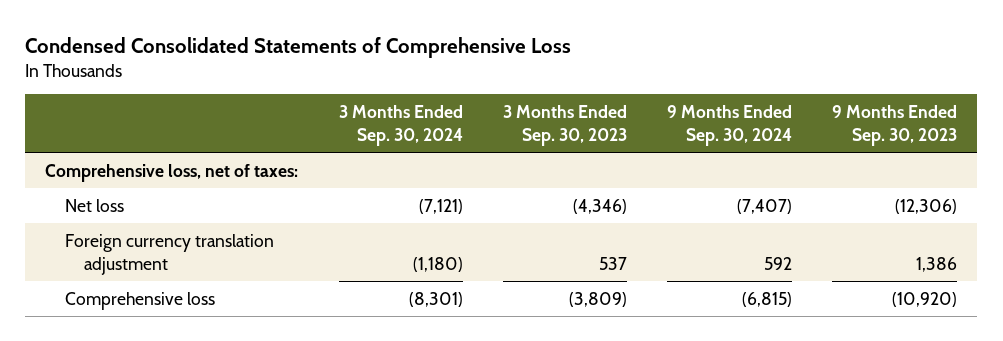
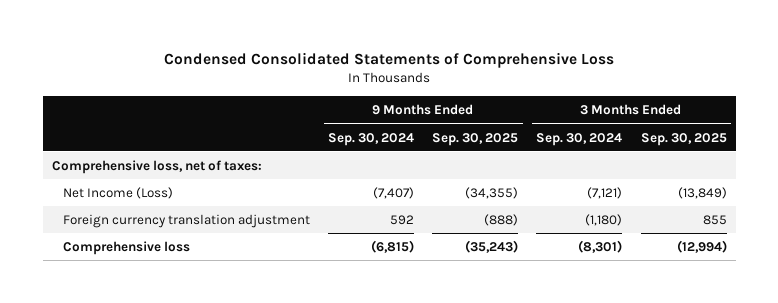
[502,105,627,146] 3 Months Ended Sep. 30, 2023 -> none
[832,105,958,146] 9 Months Ended Sep. 30, 2023 -> none
none -> [432,132,519,146] Sep. 30, 2025
none -> [640,132,727,146] Sep. 30, 2025
[64,198,124,212] Net loss -> [62,187,173,200] Net Income (Loss)

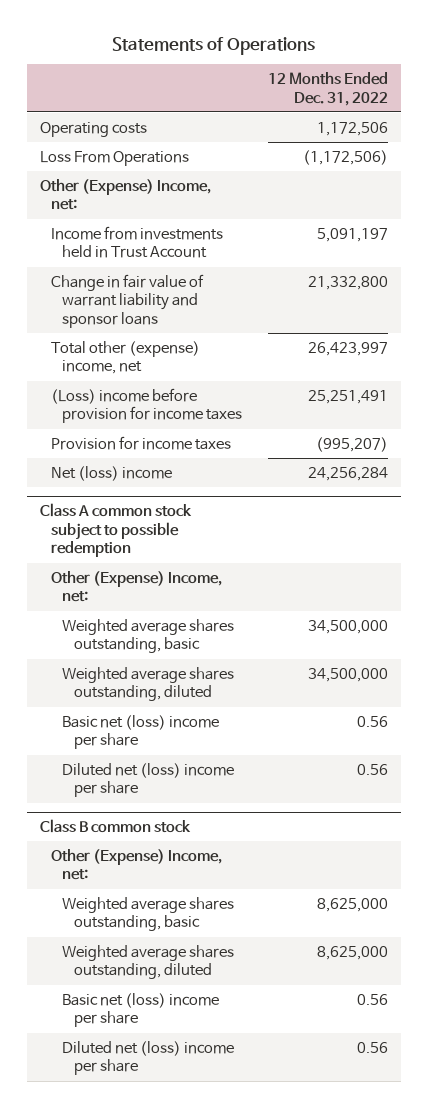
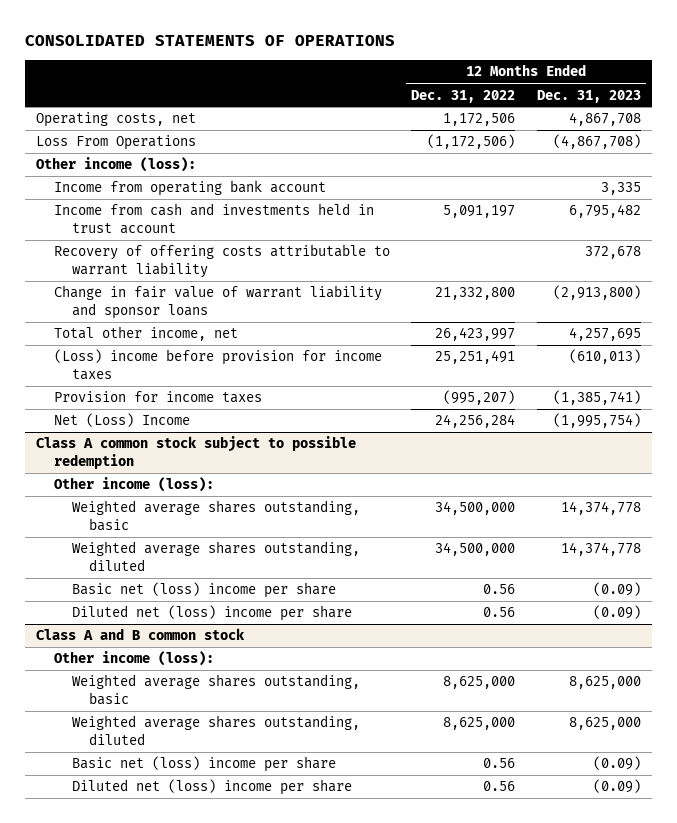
[112,36,316,55] Statements of Operations -> [25,35,396,47] CONSOLIDATED STATEMENTS OF OPERATIONS
none -> [536,89,641,103] Dec. 31, 2023
[40,121,148,137] Operating costs -> [35,112,196,128] Operating costs, net
[40,178,212,211] Other (Expense) Income, net: -> [35,157,196,173] Other income (loss):
none -> [53,180,326,197] Income from operating bank account
[51,225,224,259] Income from investments held in Trust Account -> [53,203,374,234] Income from cash and investments held in trust account
none -> [53,244,390,278] Recovery of offering costs attributable to warrant liability
[51,340,201,375] Total other (expense) income, net -> [53,326,238,342] Total other income, net
[51,465,173,481] Net (loss) income -> [53,413,190,428] Net (Loss) Income
[51,570,223,603] Other (Expense) Income, net: -> [53,477,214,493] Other income (loss):
[40,819,192,834] Class B common stock -> [35,628,245,641] Class A and B common stock
[51,848,223,881] Other (Expense) Income, net: -> [53,651,214,667] Other income (loss):

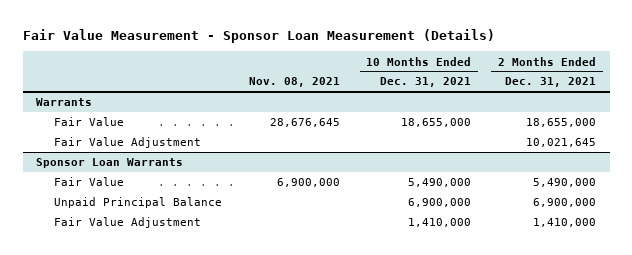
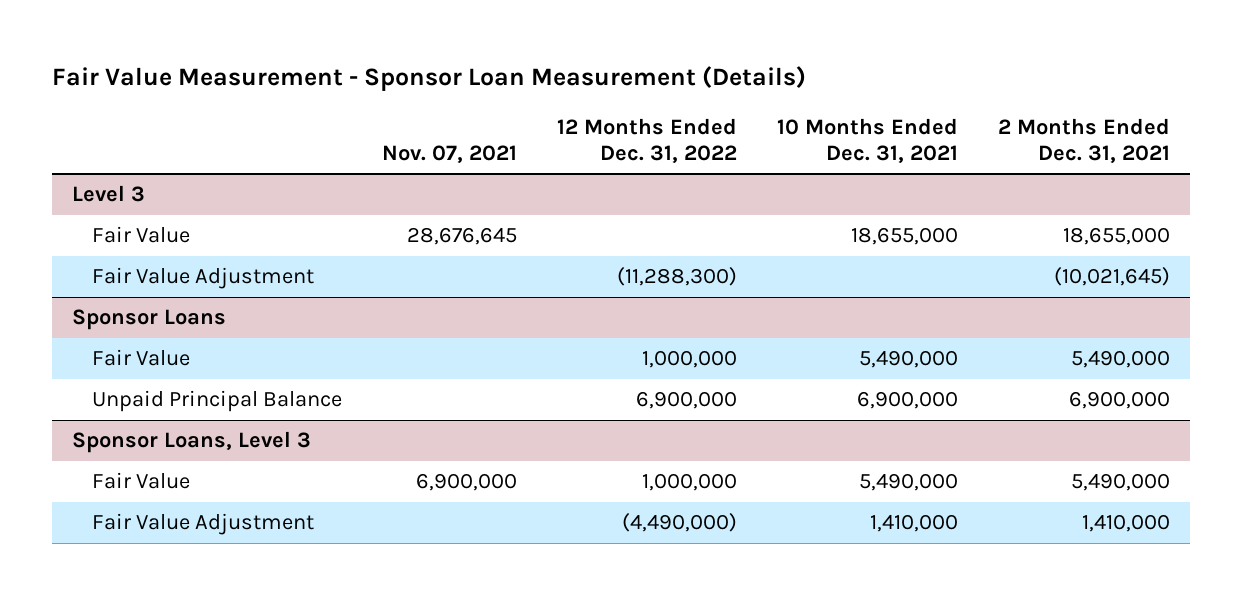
[248,77,340,88] Nov. 08, 2021 -> none
none -> [381,144,517,163] Nov. 07, 2021
none -> [556,118,737,163] 12 Months Ended Dec. 31, 2022
[36,98,93,107] Warrants -> none
none -> [71,185,145,203] Level 3
[526,138,597,148] 10,021,645 -> [1053,267,1170,287] (10,021,645)
[36,158,184,169] Sponsor Loan Warrants -> [71,309,226,331] Sponsor Loans
none -> [71,431,311,454] Sponsor Loans, Level 3
none -> [91,472,190,490] Fair Value

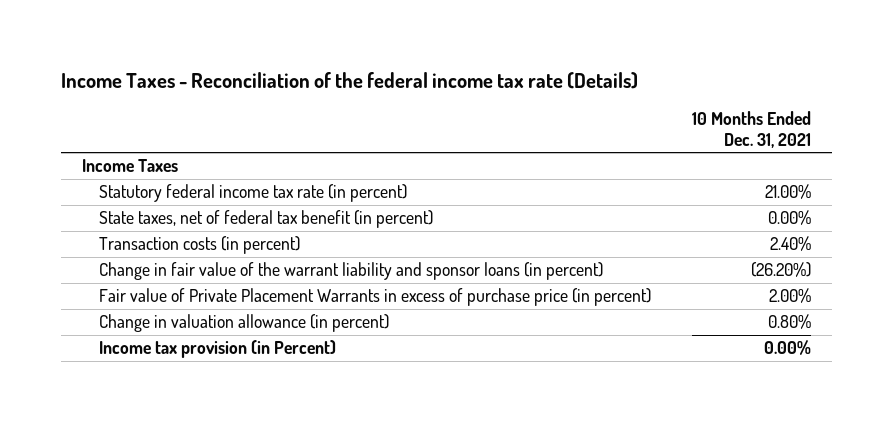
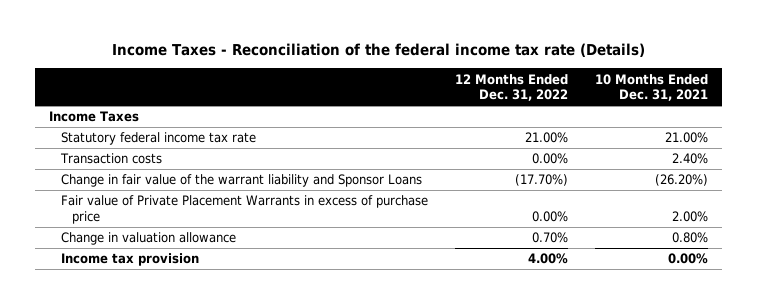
none -> [454,73,568,102] 12 Months Ended Dec. 31, 2022
[98,210,433,229] State taxes, net of federal tax benefit (in percent) -> none
[98,184,407,203] Statutory federal income tax rate (in percent) -> [60,132,256,146] Statutory federal income tax rate
[98,236,300,255] Transaction costs (in percent) -> [59,153,162,165] Transaction costs
[98,262,603,281] Change in fair value of the warrant liability and sponsor loans (in percent) -> [60,174,422,188] Change in fair value of the warrant liability and Sponsor Loans
[98,288,651,307] Fair value of Private Placement Warrants in excess of purchase price (in percent) -> [60,195,428,224] Fair value of Private Placement Warrants in excess of purchase price
[98,314,389,333] Change in valuation allowance (in percent) -> [60,232,236,246] Change in valuation allowance
[98,340,336,359] Income tax provision (in Percent) -> [60,253,199,267] Income tax provision

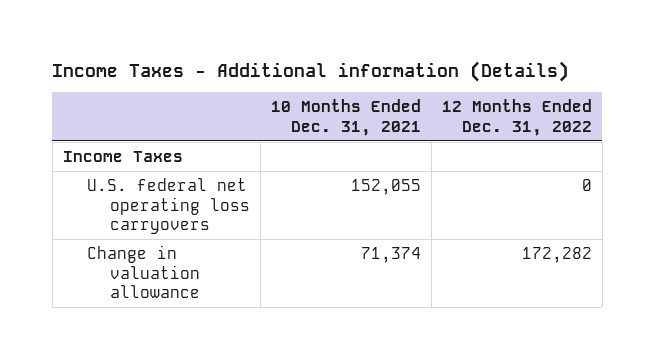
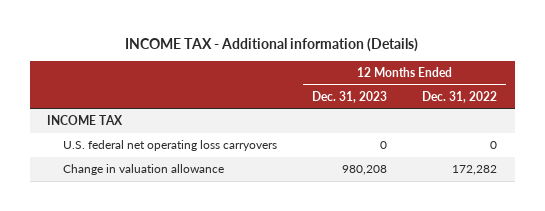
[52,60,570,82] Income Taxes - Additional information (Details) -> [125,37,419,52] INCOME TAX - Additional information (Details)
[271,99,422,136] 10 Months Ended Dec. 31, 2021 -> none
none -> [312,90,388,103] Dec. 31, 2023
[62,150,183,162] Income Taxes -> [47,115,124,126] INCOME TAX

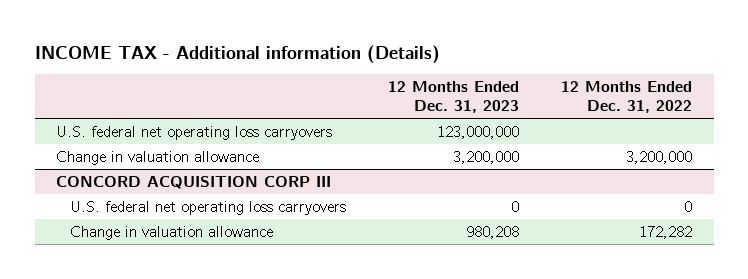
[47,115,124,126] INCOME TAX -> none
none -> [55,125,332,140] U.S. federal net operating loss carryovers
none -> [55,150,259,165] Change in valuation allowance
none -> [55,175,331,189] CONCORD ACQUISITION CORP III

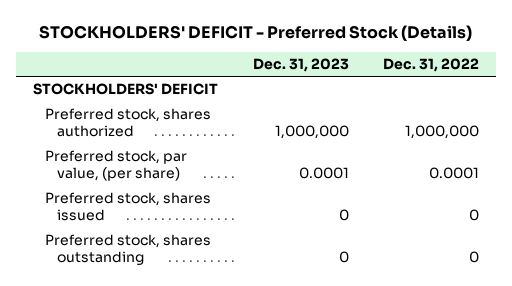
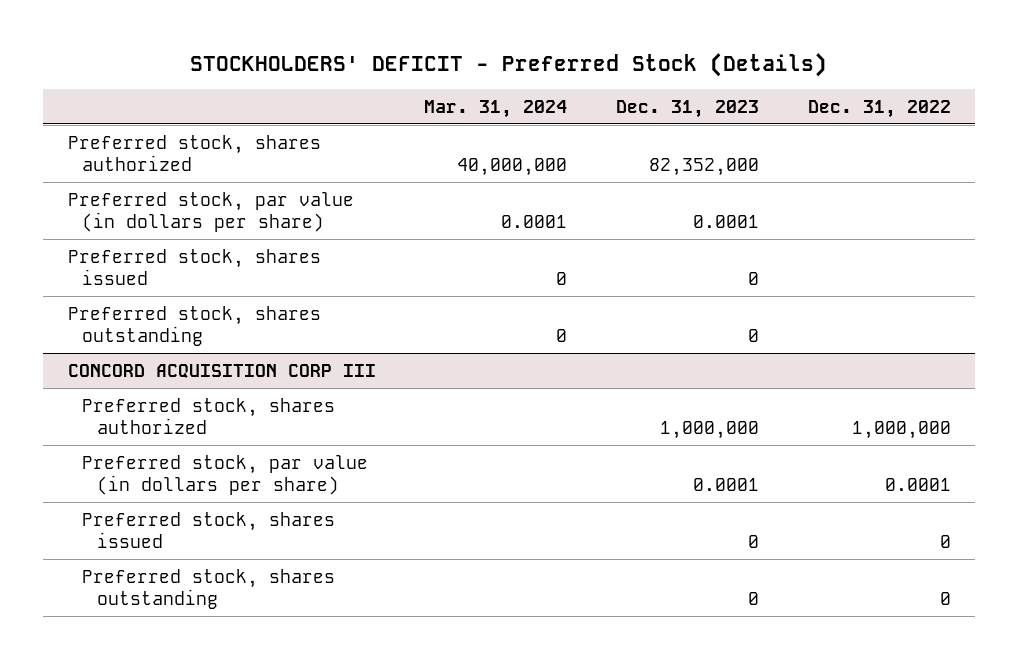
none -> [424,99,568,118] Mar. 31, 2024
[33,83,219,96] STOCKHOLDERS' DEFICIT -> none
none -> [67,134,321,171] Preferred stock, shares authorized
none -> [67,191,354,232] Preferred stock, par value (in dollars per share)
none -> [67,248,321,285] Preferred stock, shares issued
none -> [67,305,321,346] Preferred stock, shares outstanding
none -> [67,363,376,378] CONCORD ACQUISITION CORP III
[45,150,188,182] Preferred stock, par value, (per share) -> [82,454,369,495] Preferred stock, par value (in dollars per share)

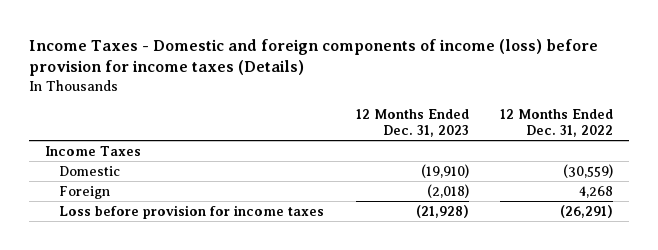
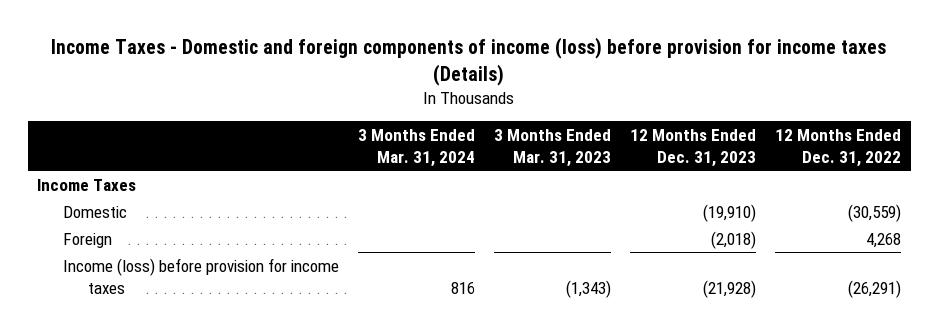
none -> [357,128,475,167] 3 Months Ended Mar. 31, 2024
none -> [494,128,612,167] 3 Months Ended Mar. 31, 2023
[58,204,324,219] Loss before provision for income taxes -> [62,257,339,294] Income (loss) before provision for income taxes

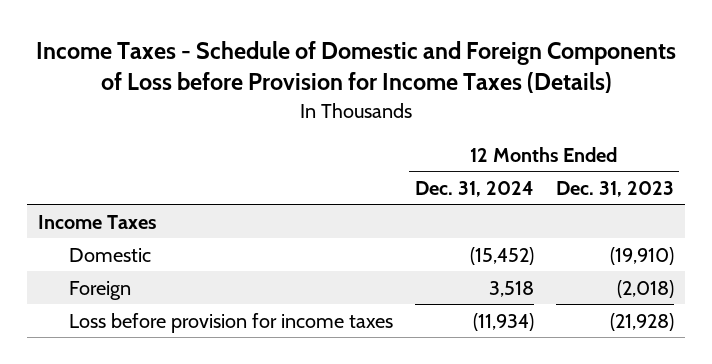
[51,37,887,86] Income Taxes - Domestic and foreign components of income (loss) before provision for income taxes (Details) -> [36,40,677,94] Income Taxes - Schedule of Domestic and Foreign Components of Loss before Provision for Income Taxes (Details)
[357,128,475,167] 3 Months Ended Mar. 31, 2024 -> none
[494,128,612,167] 3 Months Ended Mar. 31, 2023 -> none
[775,128,902,167] 12 Months Ended Dec. 31, 2022 -> none
none -> [414,180,534,197] Dec. 31, 2024
[62,257,339,294] Income (loss) before provision for income taxes -> [68,312,393,333] Loss before provision for income taxes

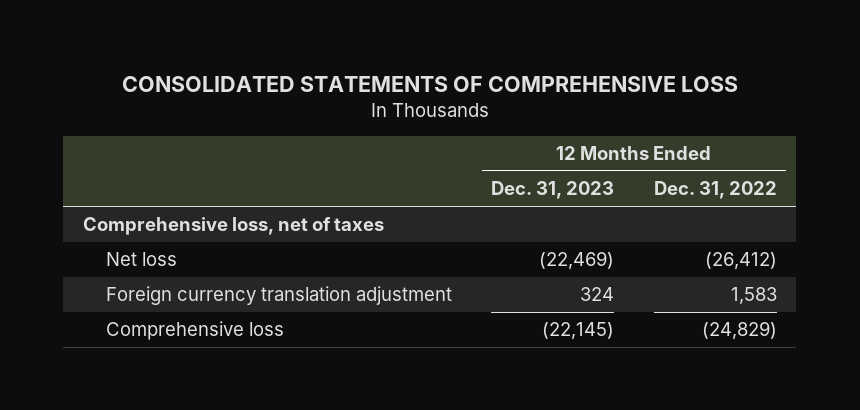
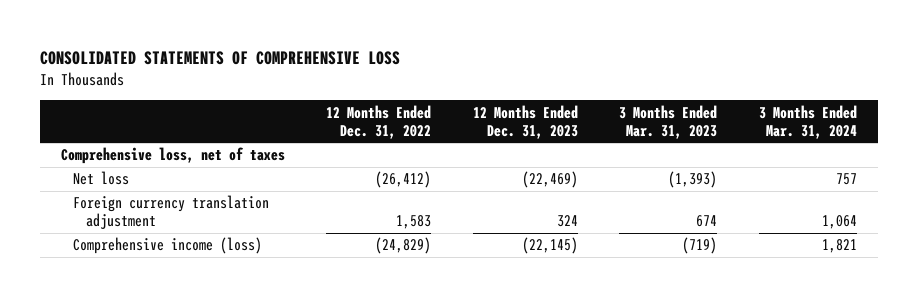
none -> [619,104,718,139] 3 Months Ended Mar. 31, 2023
none -> [758,104,857,139] 3 Months Ended Mar. 31, 2024
[106,321,285,341] Comprehensive loss -> [73,237,263,255] Comprehensive income (loss)

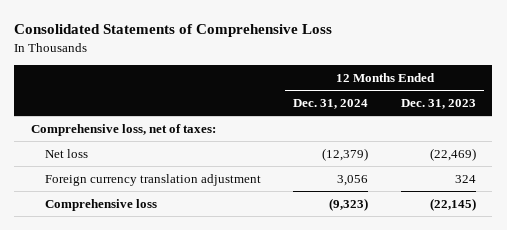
[40,51,401,66] CONSOLIDATED STATEMENTS OF COMPREHENSIVE LOSS -> [14,24,333,38] Consolidated Statements of Comprehensive Loss
[326,104,432,139] 12 Months Ended Dec. 31, 2022 -> none
[619,104,718,139] 3 Months Ended Mar. 31, 2023 -> none
[758,104,857,139] 3 Months Ended Mar. 31, 2024 -> none
none -> [293,99,369,110] Dec. 31, 2024
[60,147,285,165] Comprehensive loss, net of taxes -> [30,123,216,136] Comprehensive loss, net of taxes:
[73,237,263,255] Comprehensive income (loss) -> [44,198,157,211] Comprehensive loss

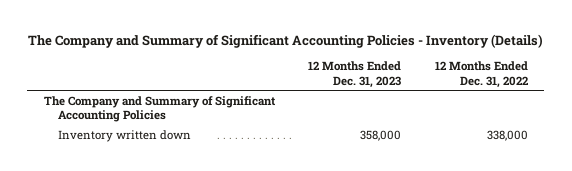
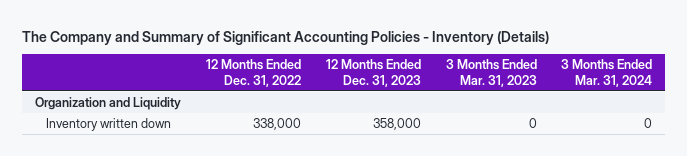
none -> [445,58,537,88] 3 Months Ended Mar. 31, 2023
none -> [561,58,653,88] 3 Months Ended Mar. 31, 2024
[43,95,276,123] The Company and Summary of Significant Accounting Policies -> [34,96,181,110] Organization and Liquidity

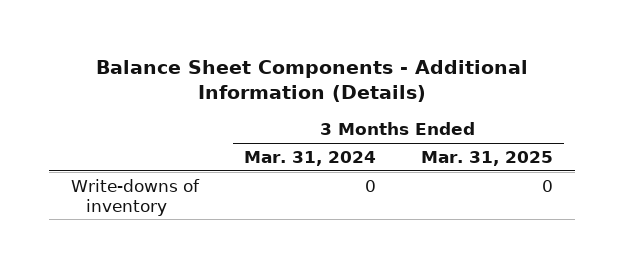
[22,30,550,45] The Company and Summary of Significant Accounting Policies - Inventory (Details) -> [95,59,528,103] Balance Sheet Components - Additional Information (Details)
[205,58,301,88] 12 Months Ended Dec. 31, 2022 -> none
[325,58,421,88] 12 Months Ended Dec. 31, 2023 -> none
[445,58,537,88] 3 Months Ended Mar. 31, 2023 -> none
none -> [420,150,553,166] Mar. 31, 2025
[34,96,181,110] Organization and Liquidity -> none
[45,117,171,131] Inventory written down -> [71,178,201,216] Write-downs of inventory

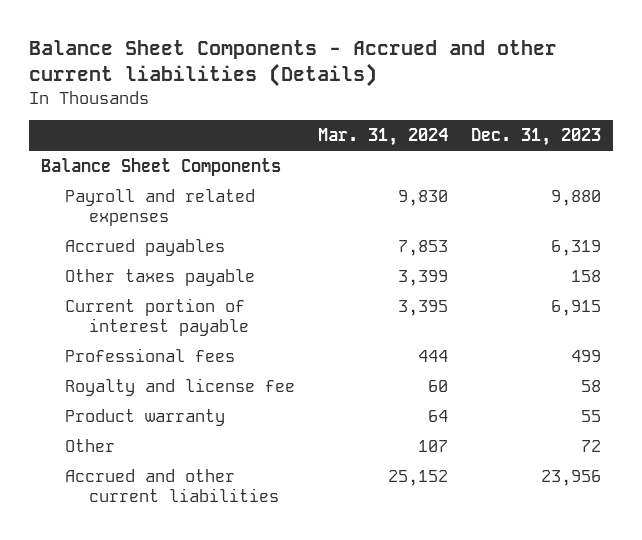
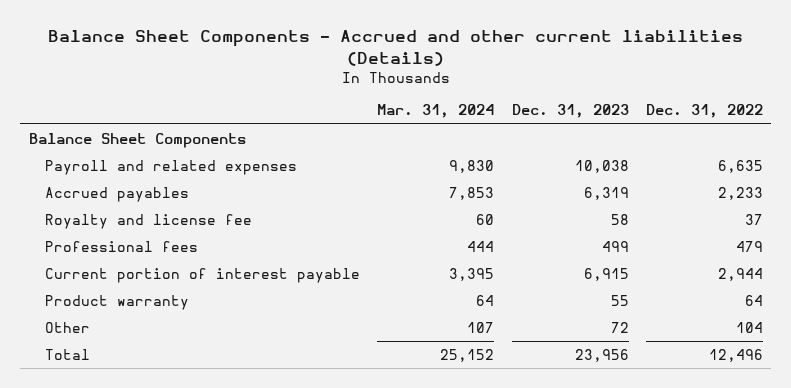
none -> [645,104,763,119] Dec. 31, 2022
[551,189,602,206] 9,880 -> [574,159,629,173] 10,038
[64,268,255,286] Other taxes payable -> none
[64,347,235,362] Professional fees -> [45,240,199,252] Professional fees
[64,297,249,336] Current portion of interest payable -> [45,267,361,283] Current portion of interest payable
[64,468,279,502] Accrued and other current liabilities -> [45,348,91,360] Total

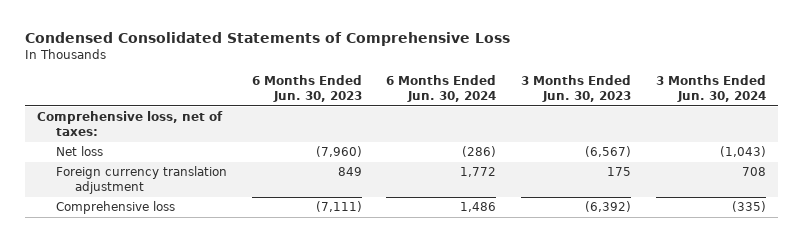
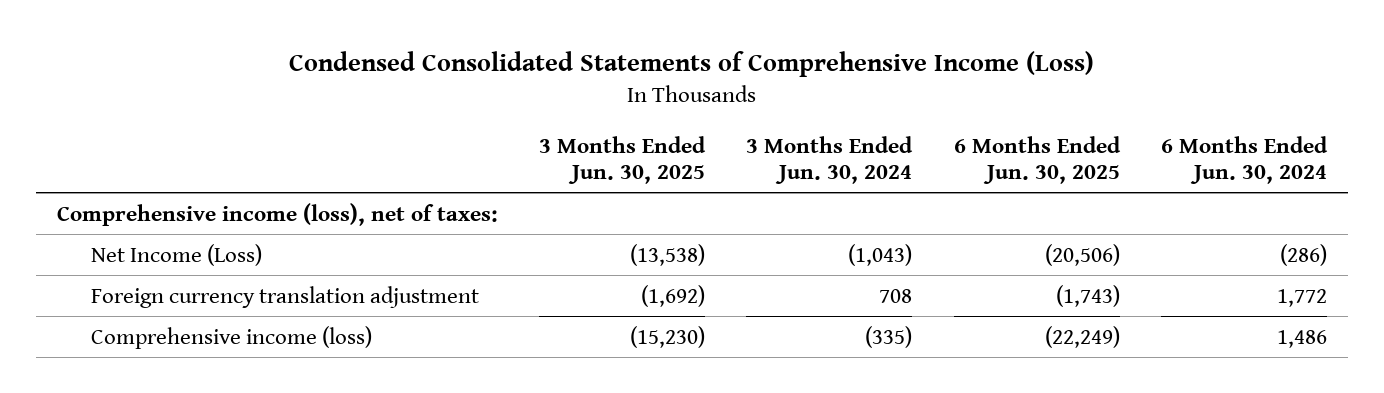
[24,31,510,46] Condensed Consolidated Statements of Comprehensive Loss -> [288,51,1094,78] Condensed Consolidated Statements of Comprehensive Income (Loss)
[251,75,362,103] 6 Months Ended Jun. 30, 2023 -> none
[521,75,632,103] 3 Months Ended Jun. 30, 2023 -> none
none -> [538,135,706,184] 3 Months Ended Jun. 30, 2025
none -> [953,135,1121,184] 6 Months Ended Jun. 30, 2025
[36,111,223,137] Comprehensive loss, net of taxes: -> [56,202,498,226] Comprehensive income (loss), net of taxes:
[55,146,103,157] Net loss -> [90,243,262,266] Net Income (Loss)
[55,201,175,215] Comprehensive loss -> [90,325,372,349] Comprehensive income (loss)

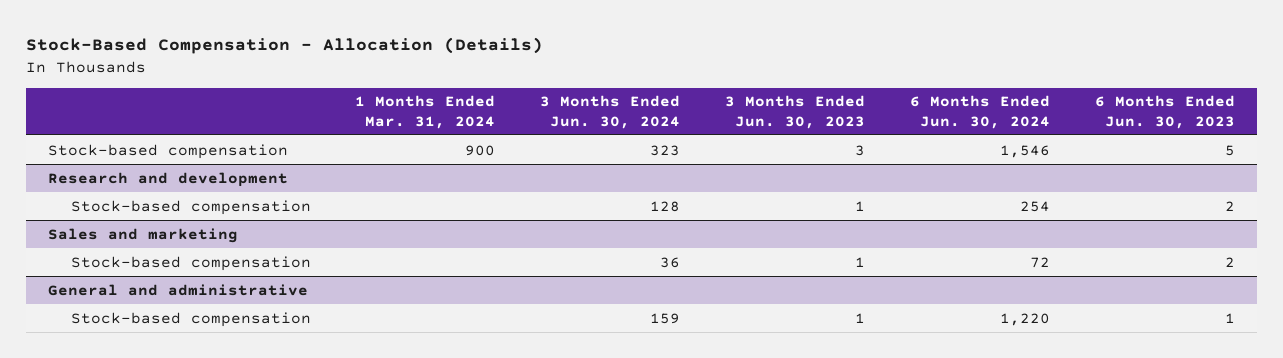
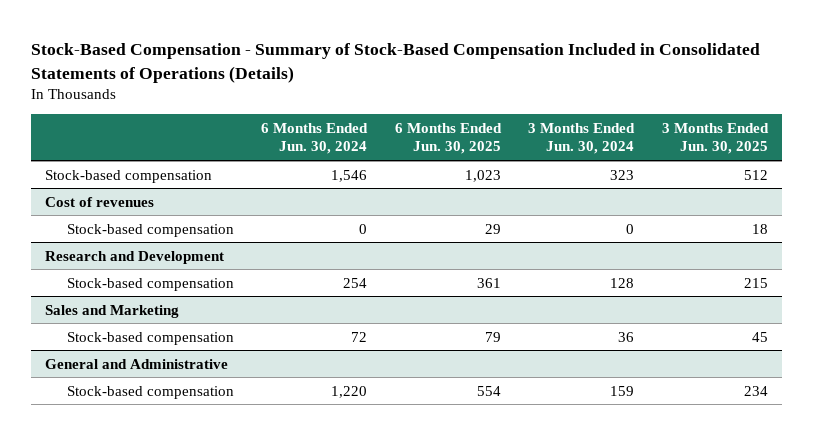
[25,37,543,55] Stock-Based Compensation - Allocation (Details) -> [31,42,761,83] Stock-Based Compensation - Summary of Stock-Based Compensation Included in Consolidated Statements of Operations (Details)
[355,95,496,129] 1 Months Ended Mar. 31, 2024 -> none
[724,95,865,129] 3 Months Ended Jun. 30, 2023 -> none
[1094,95,1235,129] 6 Months Ended Jun. 30, 2023 -> none
none -> [394,122,502,155] 6 Months Ended Jun. 30, 2025
none -> [661,122,769,155] 3 Months Ended Jun. 30, 2025
none -> [45,196,155,207] Cost of revenues
none -> [66,223,234,237] Stock-based compensation
[48,171,289,187] Research and development -> [45,250,225,264] Research and Development
[48,227,239,243] Sales and marketing -> [45,304,180,318] Sales and Marketing
[48,283,309,296] General and administrative -> [45,358,229,369] General and Administrative

